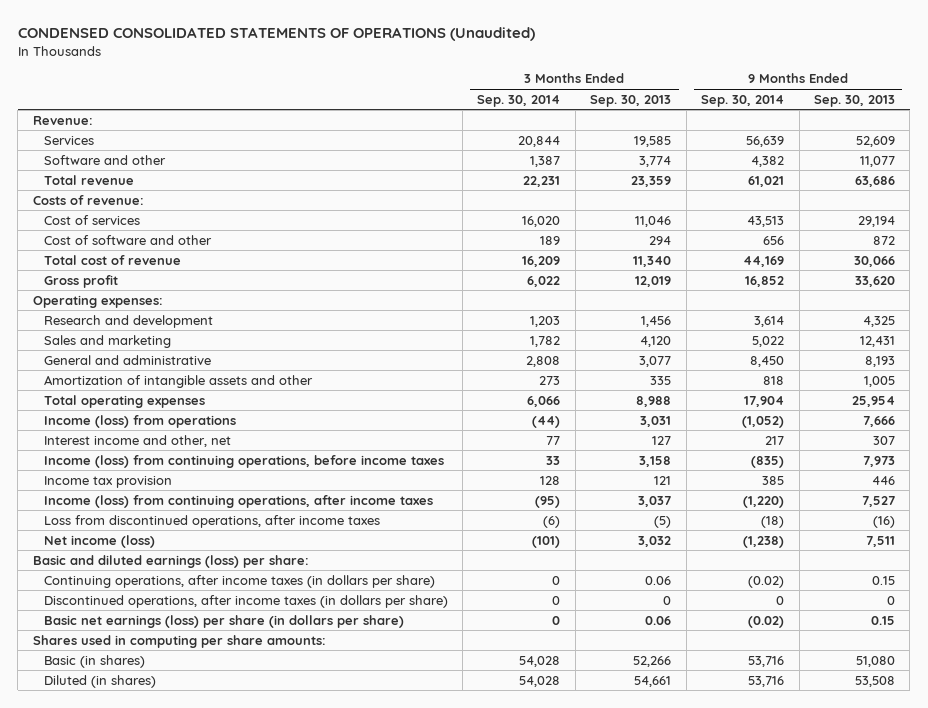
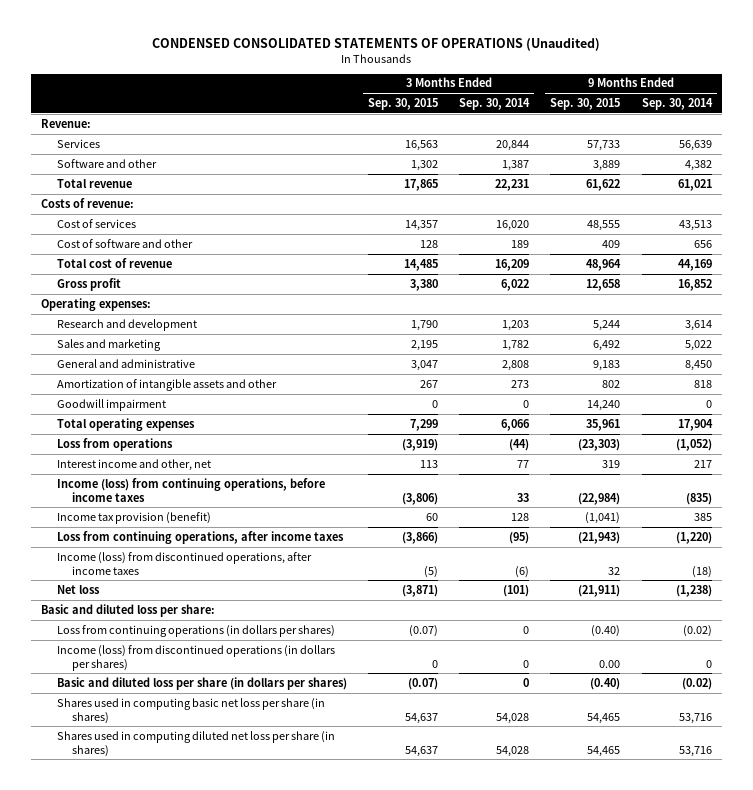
[590,94,672,107] Sep. 30, 2013 -> none
[813,94,895,107] Sep. 30, 2013 -> none
none -> [367,97,438,110] Sep. 30, 2015
none -> [550,97,621,110] Sep. 30, 2015
none -> [56,398,166,411] Goodwill impairment
[43,414,236,428] Income (loss) from operations -> [56,437,173,451] Loss from operations
[32,634,326,648] Shares used in computing per share amounts: -> none
[43,475,172,488] Income tax provision -> [56,511,211,524] Income tax provision (benefit)
[43,494,433,508] Income (loss) from continuing operations, after income taxes -> [56,530,344,544] Loss from continuing operations, after income taxes
[43,514,380,528] Loss from discontinued operations, after income taxes -> [56,551,312,575] Income (loss) from discontinued operations, after income taxes
[43,534,155,548] Net income (loss) -> [56,584,100,594] Net loss
[32,554,309,568] Basic and diluted earnings (loss) per share: -> [41,603,216,617] Basic and diluted loss per share:
[43,574,435,588] Continuing operations, after income taxes (in dollars per share) -> [56,624,335,637] Loss from continuing operations (in dollars per shares)
[43,594,448,608] Discontinued operations, after income taxes (in dollars per share) -> [56,644,335,671] Income (loss) from discontinued operations (in dollars per shares)
[43,614,404,628] Basic net earnings (loss) per share (in dollars per share) -> [56,676,347,690] Basic and diluted loss per share (in dollars per shares)
[43,654,145,668] Basic (in shares) -> [56,697,325,724] Shares used in computing basic net loss per share (in shares)
[43,674,156,688] Diluted (in shares) -> [56,730,335,757] Shares used in computing diluted net loss per share (in shares)

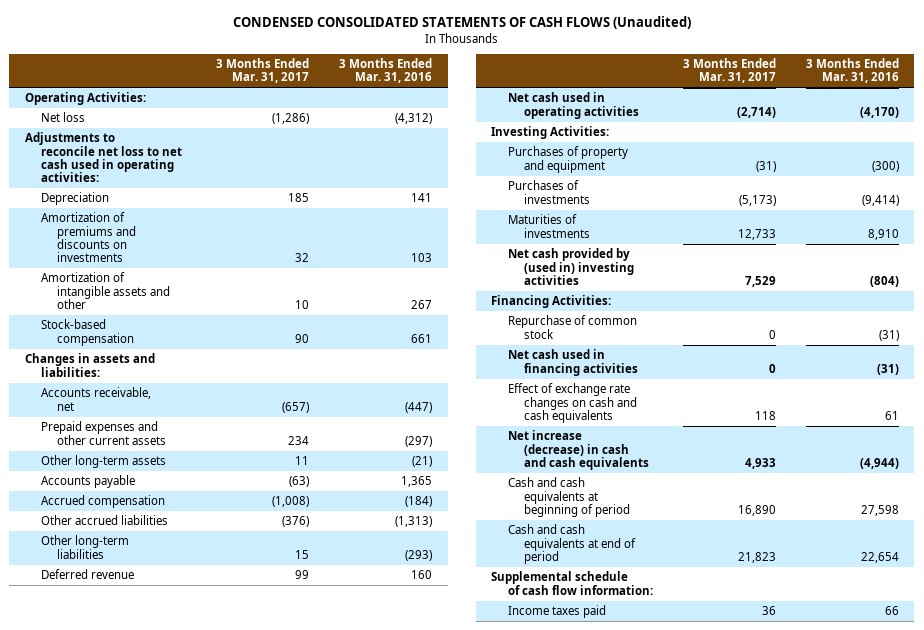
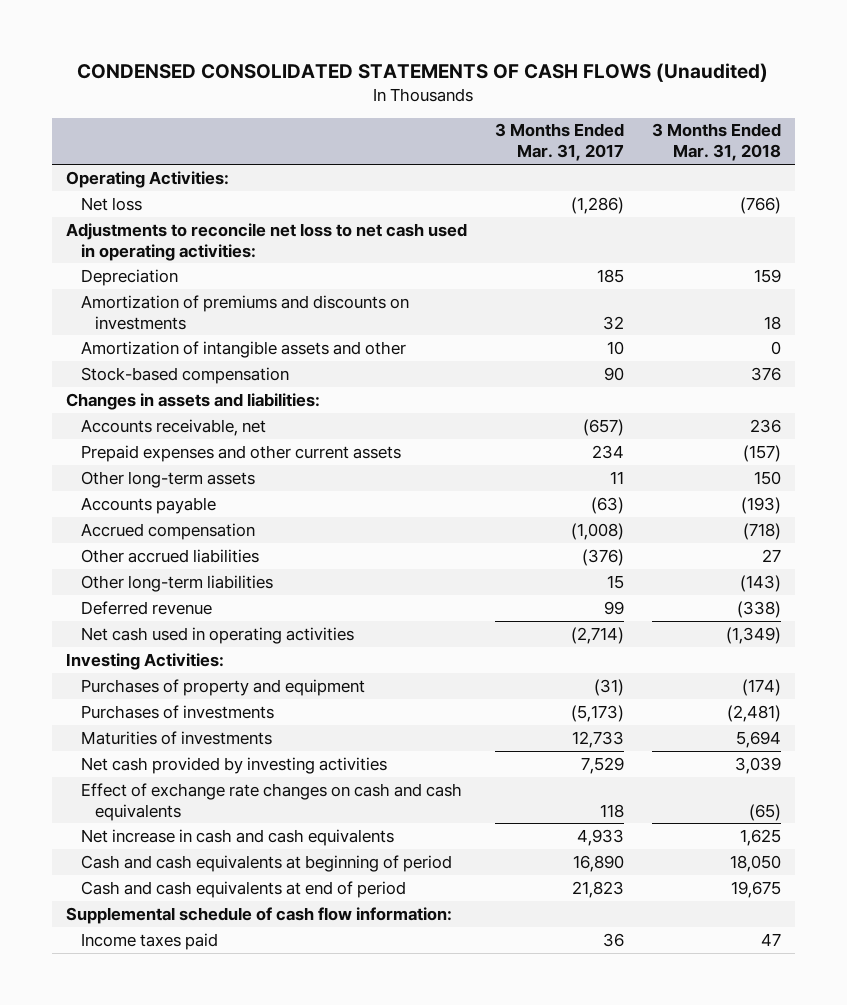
[339,58,433,84] 3 Months Ended Mar. 31, 2016 -> none
none -> [651,123,781,162] 3 Months Ended Mar. 31, 2018
[491,295,612,309] Financing Activities: -> none
[507,315,637,339] Repurchase of common stock -> none
[507,349,639,376] Net cash used in financing activities -> none
[507,248,635,286] Net cash provided by (used in) investing activities -> [80,756,387,774] Net cash provided by investing activities
[507,430,650,471] Net increase (decrease) in cash and cash equivalents -> [80,828,394,846] Net increase in cash and cash equivalents

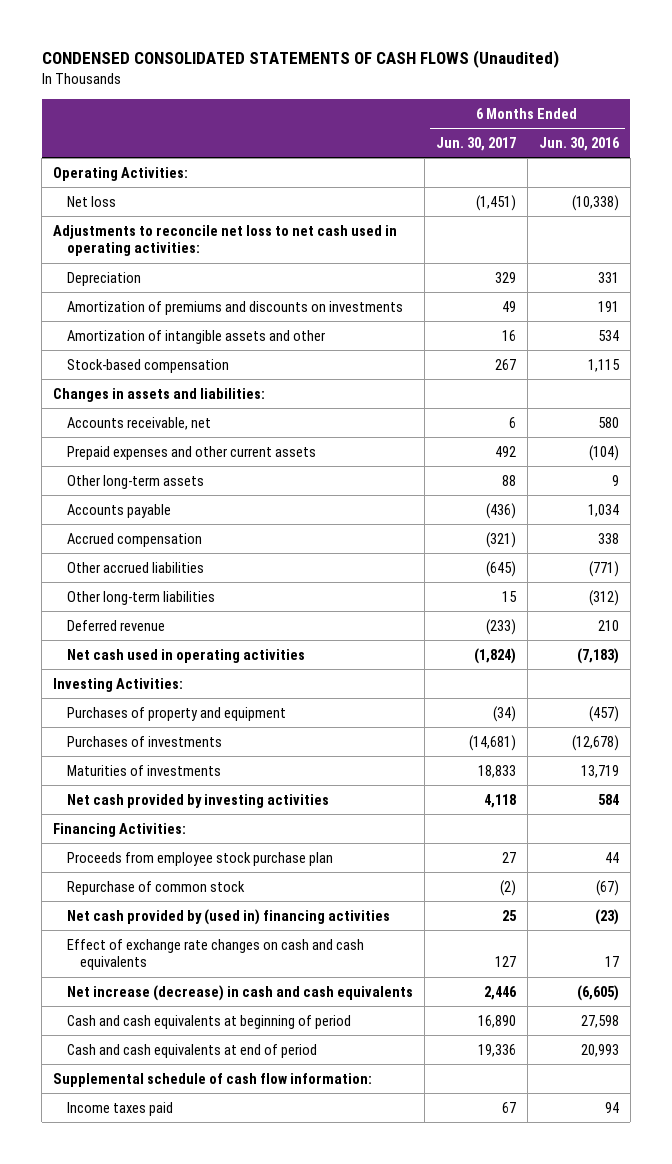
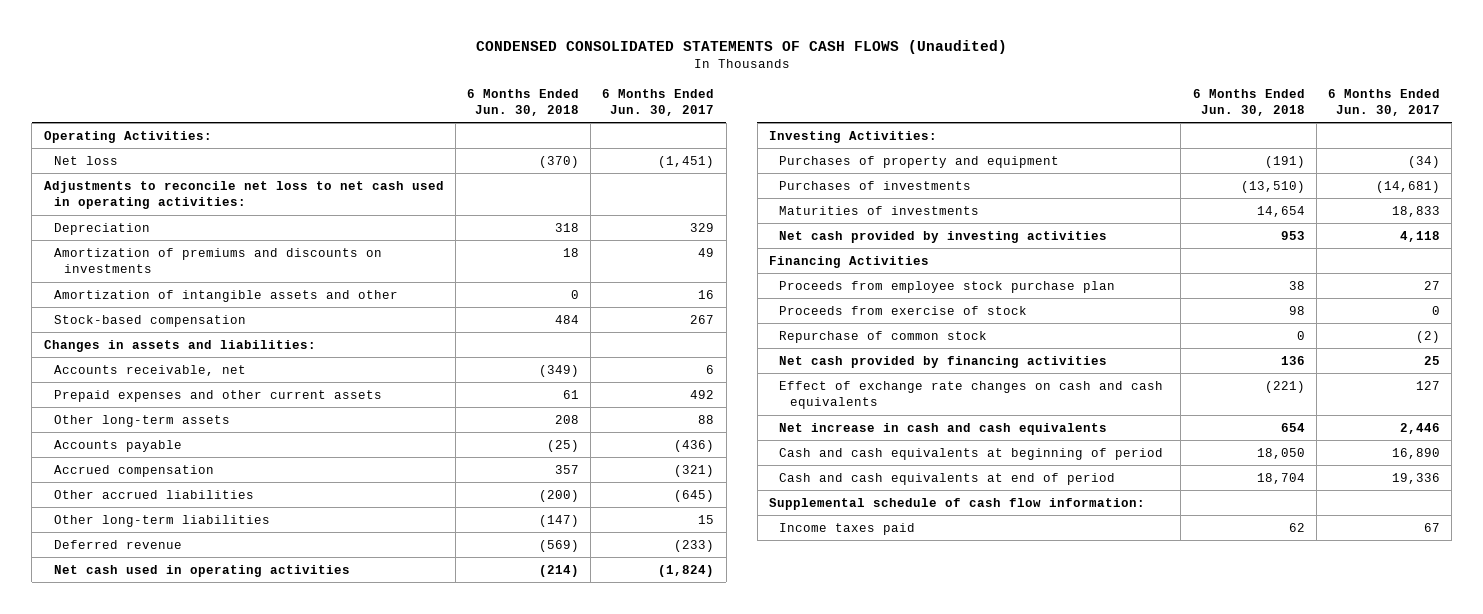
[538,136,620,151] Jun. 30, 2016 -> none
none -> [466,88,579,116] 6 Months Ended Jun. 30, 2018
[53,822,187,837] Financing Activities: -> [769,255,930,268] Financing Activities
none -> [779,305,1028,315] Proceeds from exercise of stock
[66,908,390,925] Net cash provided by (used in) financing activities -> [779,355,1108,368] Net cash provided by financing activities
[66,984,413,1001] Net increase (decrease) in cash and cash equivalents -> [779,422,1108,435] Net increase in cash and cash equivalents

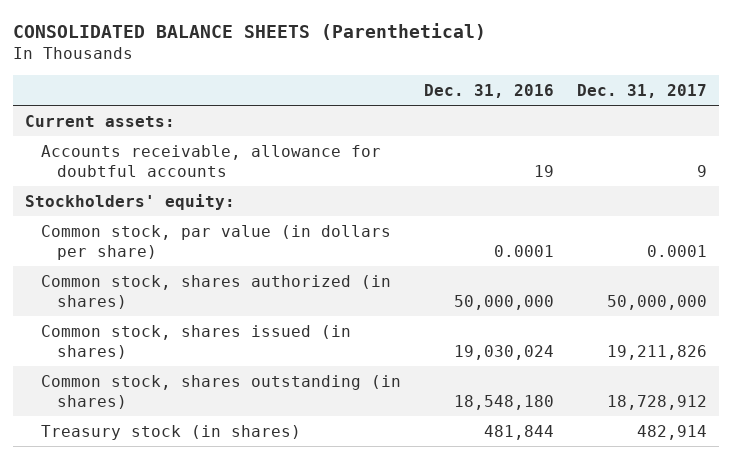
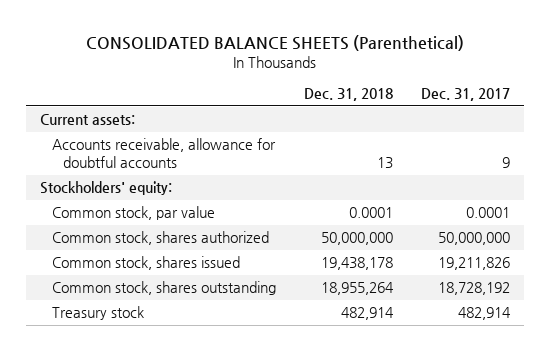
[424,83,555,98] Dec. 31, 2016 -> none
none -> [303,87,393,101] Dec. 31, 2018
[40,224,391,260] Common stock, par value (in dollars per share) -> [51,206,215,221] Common stock, par value
[40,274,391,309] Common stock, shares authorized (in shares) -> [51,231,269,246] Common stock, shares authorized
[40,324,351,359] Common stock, shares issued (in shares) -> [51,256,240,271] Common stock, shares issued
[40,374,401,409] Common stock, shares outstanding (in shares) -> [51,281,276,296] Common stock, shares outstanding
[607,394,708,410] 18,728,912 -> [437,282,510,296] 18,728,192
[40,424,301,440] Treasury stock (in shares) -> [51,306,144,321] Treasury stock

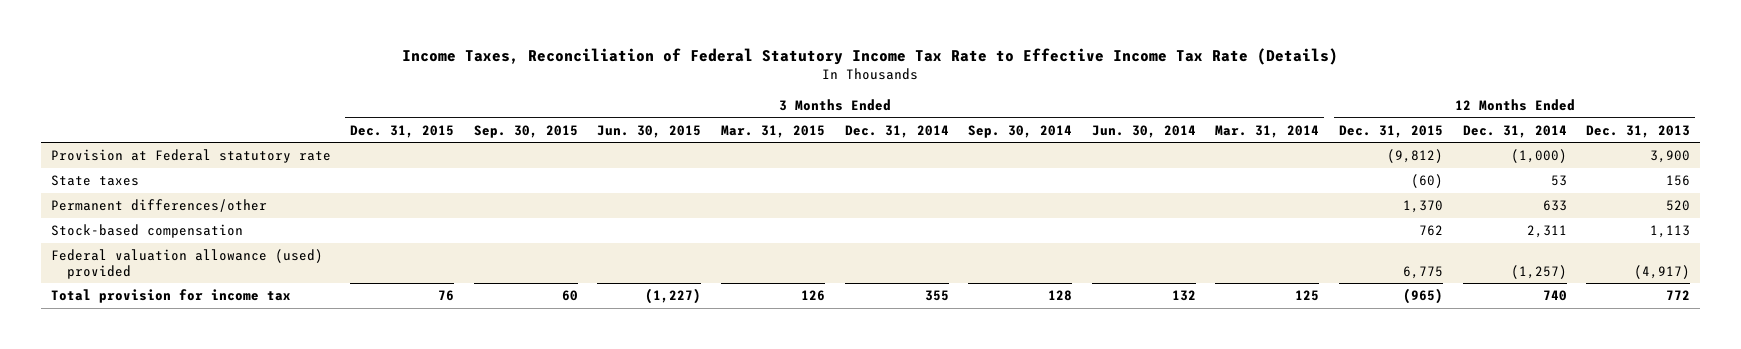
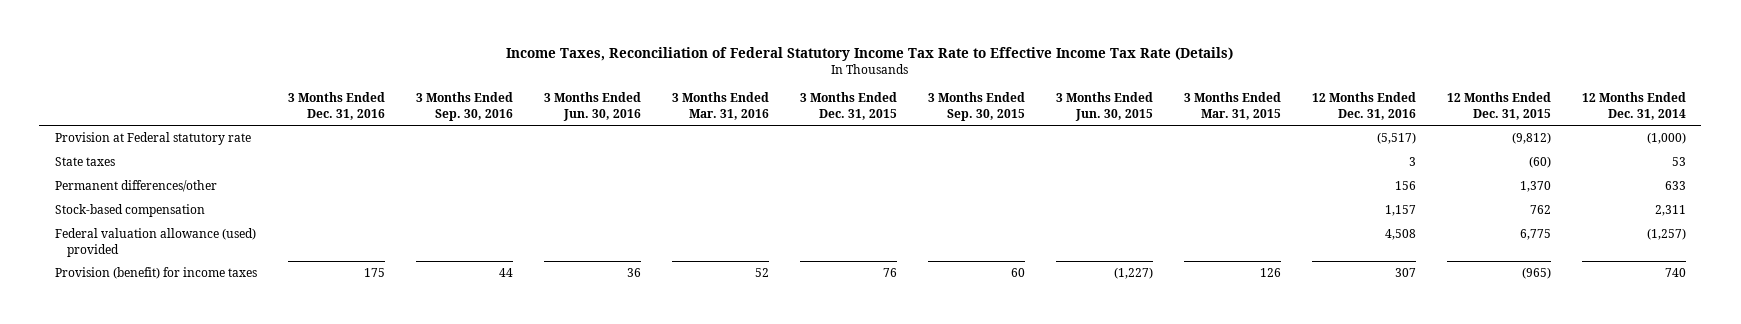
[844,124,949,138] Dec. 31, 2014 -> none
[968,124,1073,138] Sep. 30, 2014 -> none
[1091,124,1196,138] Jun. 30, 2014 -> none
[1215,124,1320,138] Mar. 31, 2014 -> none
[1586,124,1691,138] Dec. 31, 2013 -> none
none -> [287,92,385,120] 3 Months Ended Dec. 31, 2016
none -> [415,92,513,121] 3 Months Ended Sep. 30, 2016
none -> [543,92,641,121] 3 Months Ended Jun. 30, 2016
none -> [671,92,769,120] 3 Months Ended Mar. 31, 2016
none -> [1311,92,1416,120] 12 Months Ended Dec. 31, 2016
[50,289,291,304] Total provision for income tax -> [54,267,257,280] Provision (benefit) for income taxes

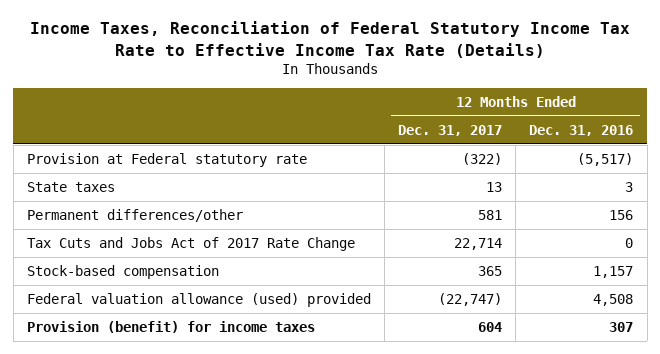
[287,92,385,120] 3 Months Ended Dec. 31, 2016 -> none
[415,92,513,121] 3 Months Ended Sep. 30, 2016 -> none
[543,92,641,121] 3 Months Ended Jun. 30, 2016 -> none
[671,92,769,120] 3 Months Ended Mar. 31, 2016 -> none
[799,92,897,120] 3 Months Ended Dec. 31, 2015 -> none
[927,92,1025,121] 3 Months Ended Sep. 30, 2015 -> none
[1055,92,1153,121] 3 Months Ended Jun. 30, 2015 -> none
[1183,92,1281,120] 3 Months Ended Mar. 31, 2015 -> none
[1446,92,1551,120] 12 Months Ended Dec. 31, 2015 -> none
[1581,92,1686,120] 12 Months Ended Dec. 31, 2014 -> none
none -> [398,124,503,136] Dec. 31, 2017
none -> [26,236,355,251] Tax Cuts and Jobs Act of 2017 Rate Change

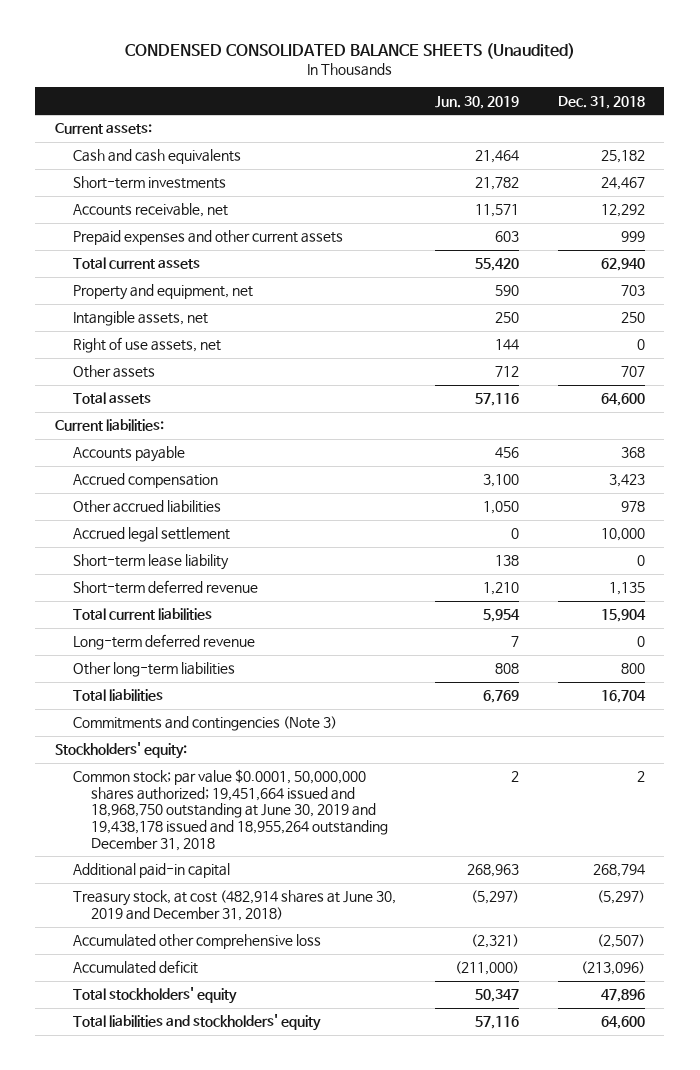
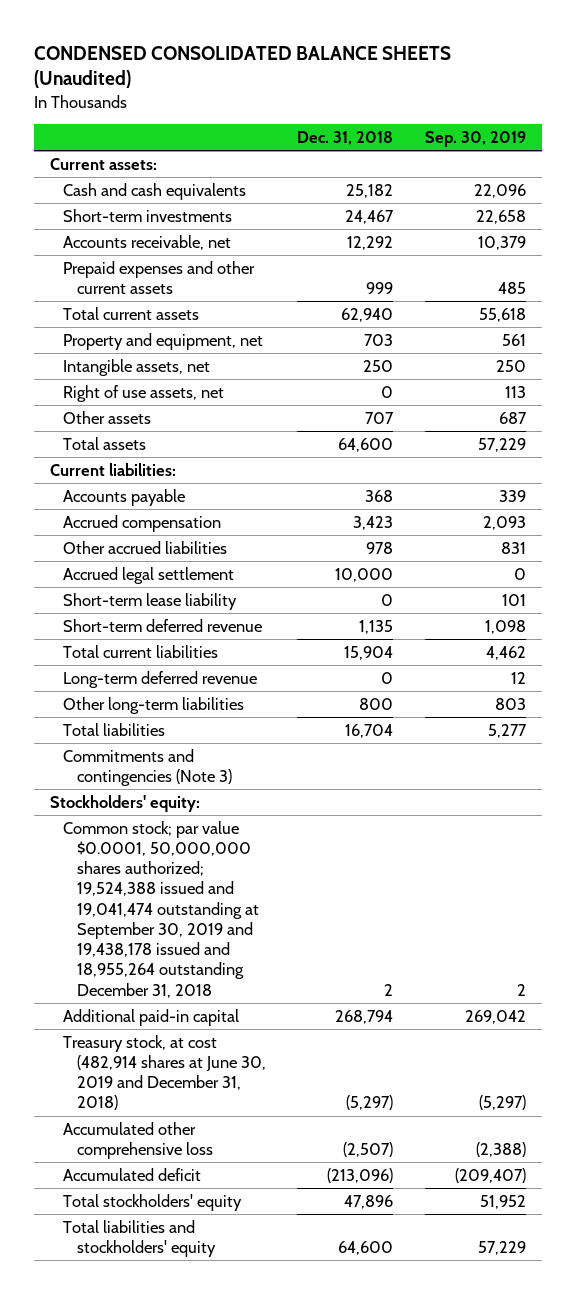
[434,95,519,109] Jun. 30, 2019 -> none
none -> [425,131,527,148] Sep. 30, 2019
[72,769,388,851] Common stock; par value $0.0001, 50,000,000 shares authorized; 19,451,664 issued and 18,968,750 outstanding at June 30, 2019 and 19,438,178 issued and 18,955,264 outstanding December 31, 2018 -> [63,820,259,998] Common stock; par value $0.0001, 50,000,000 shares authorized; 19,524,388 issued and 19,041,474 outstanding at September 30, 2019 and 19,438,178 issued and 18,955,264 outstanding December 31, 2018

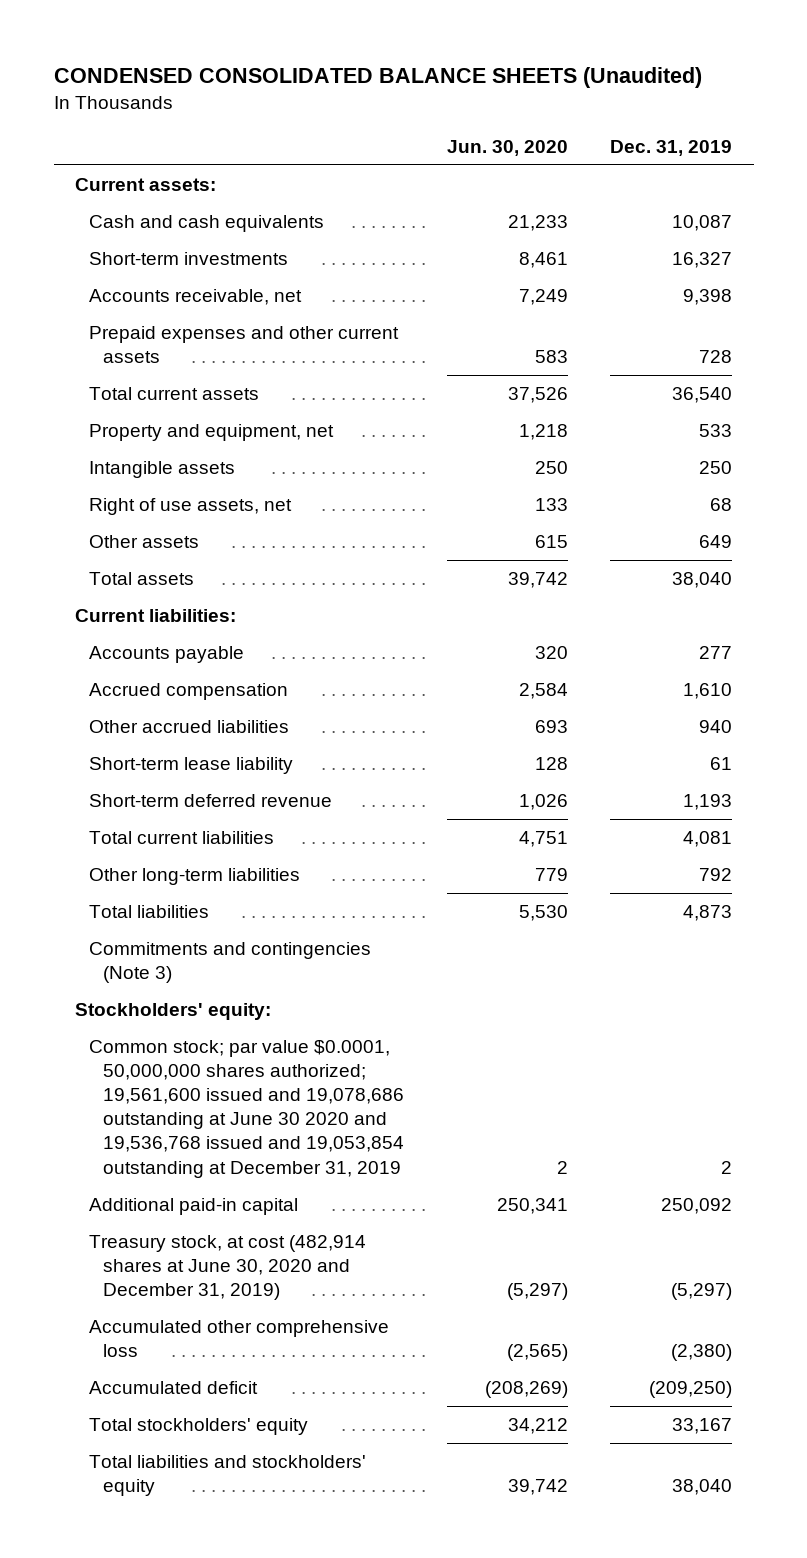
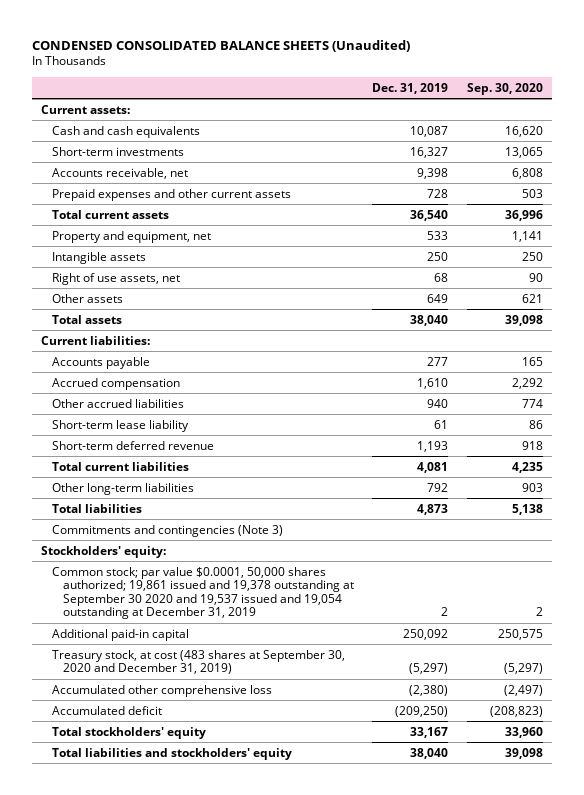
[446,139,568,156] Jun. 30, 2020 -> none
none -> [466,82,543,95] Sep. 30, 2020
[89,1040,405,1178] Common stock; par value $0.0001, 50,000,000 shares authorized; 19,561,600 issued and 19,078,686 outstanding at June 30 2020 and 19,536,768 issued and 19,053,854 outstanding at December 31, 2019 -> [51,566,354,620] Common stock; par value $0.0001, 50,000 shares authorized; 19,861 issued and 19,378 outstanding at September 30 2020 and 19,537 issued and 19,054 outstanding at December 31, 2019
[89,1235,367,1301] Treasury stock, at cost (482,914 shares at June 30, 2020 and December 31, 2019) -> [51,649,345,675] Treasury stock, at cost (483 shares at September 30, 2020 and December 31, 2019)

